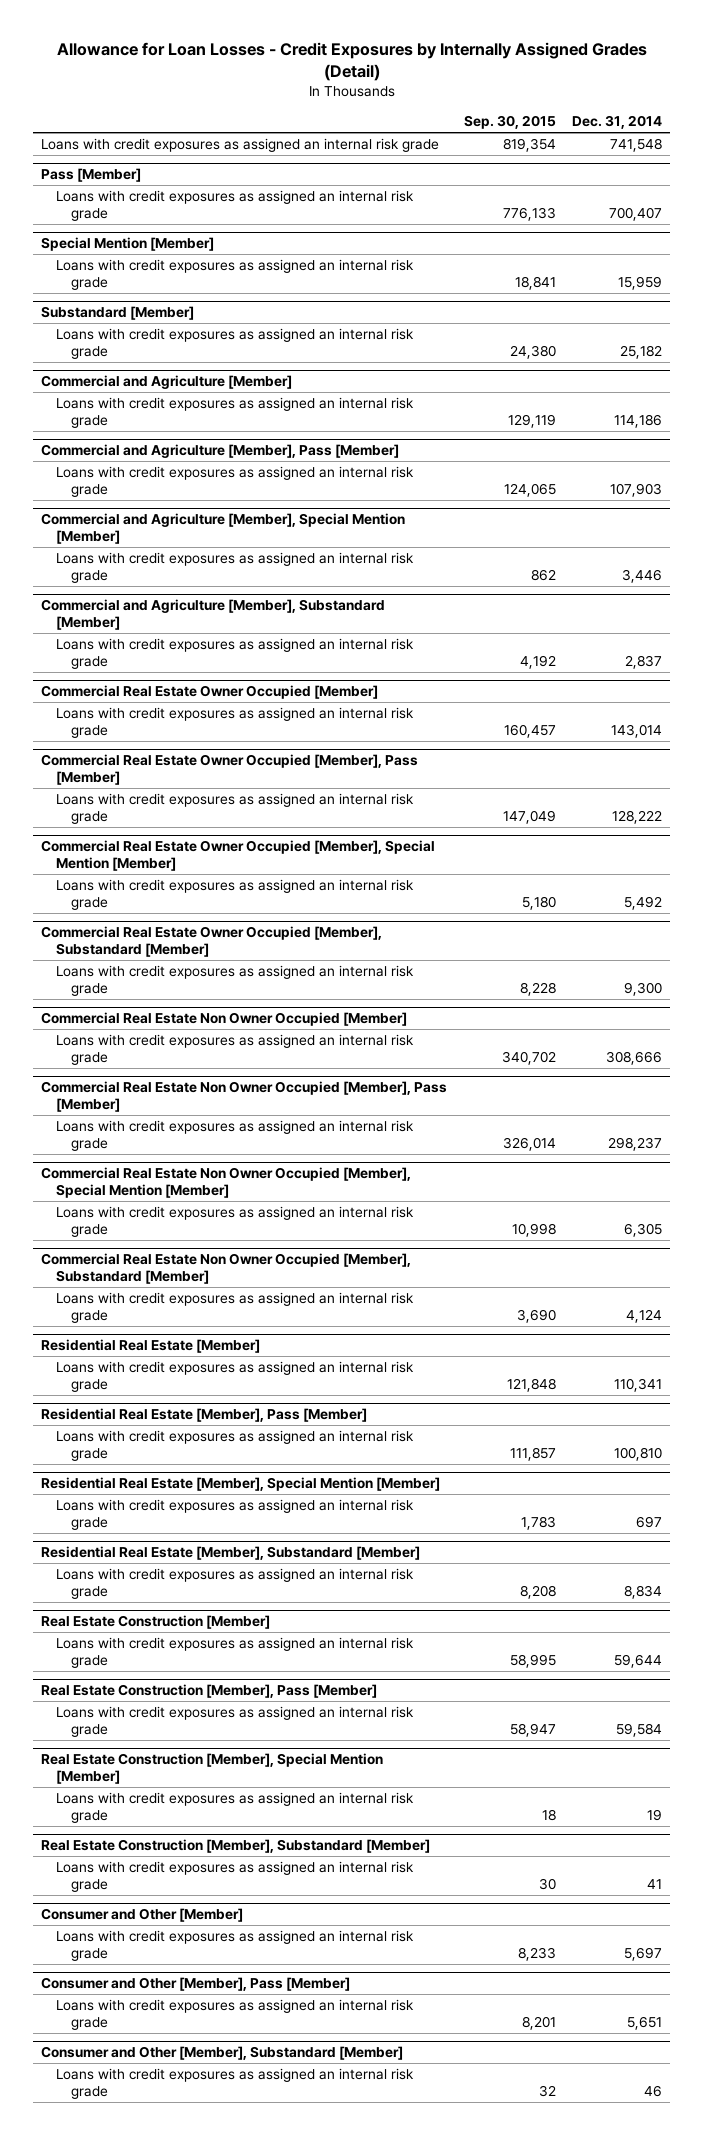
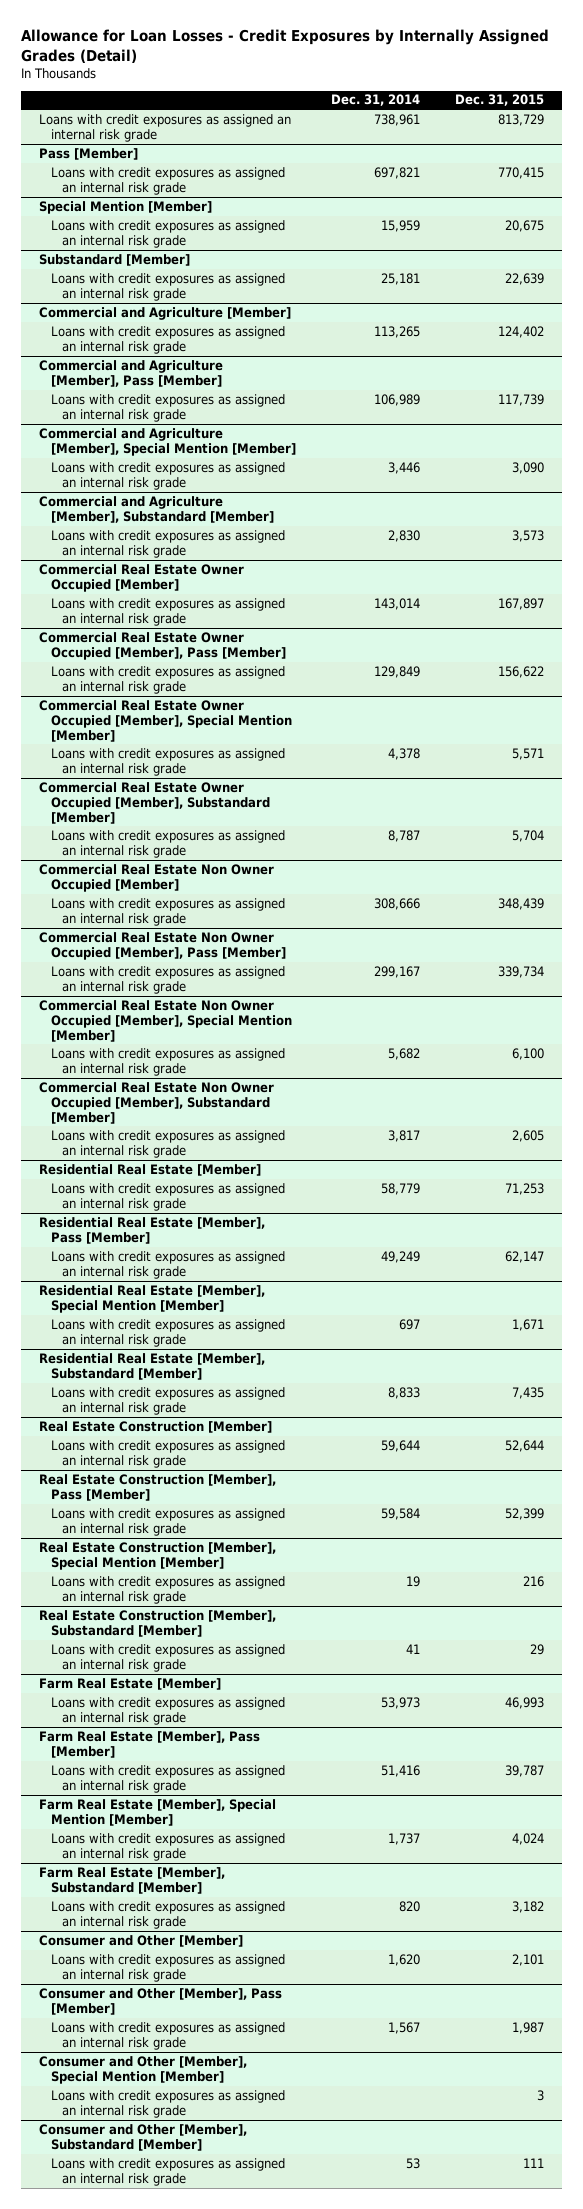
[463,115,556,130] Sep. 30, 2015 -> none
none -> [455,94,545,107] Dec. 31, 2015
[610,138,663,153] 741,548 -> [373,113,420,126] 738,961
[609,206,663,221] 700,407 -> [373,166,420,179] 697,821
[620,344,663,359] 25,182 -> [380,272,420,285] 25,181
[614,413,663,428] 114,186 -> [373,325,420,338] 113,265
[610,482,663,497] 107,903 -> [373,393,420,406] 106,989
[625,654,663,669] 2,837 -> [387,529,420,542] 2,830
[612,809,663,824] 128,222 -> [373,665,420,678] 129,849
[624,895,663,910] 5,492 -> [387,747,420,760] 4,378
[624,981,663,996] 9,300 -> [387,829,420,842] 8,787
[608,1136,663,1151] 298,237 -> [373,965,420,978] 299,167
[624,1222,663,1237] 6,305 -> [387,1047,420,1060] 5,682
[626,1308,663,1323] 4,124 -> [387,1129,420,1142] 3,817
[614,1377,663,1392] 110,341 -> [380,1182,420,1195] 58,779
[614,1446,663,1461] 100,810 -> [380,1250,420,1263] 49,249
[624,1584,663,1599] 8,834 -> [387,1386,420,1399] 8,833
none -> [39,1677,222,1690] Farm Real Estate [Member]
none -> [50,1696,285,1725] Loans with credit exposures as assigned an internal risk grade
none -> [39,1730,261,1758] Farm Real Estate [Member], Pass [Member]
none -> [50,1764,285,1793] Loans with credit exposures as assigned an internal risk grade
none -> [39,1798,277,1826] Farm Real Estate [Member], Special Mention [Member]
none -> [50,1832,285,1861] Loans with credit exposures as assigned an internal risk grade
none -> [39,1866,226,1894] Farm Real Estate [Member], Substandard [Member]
none -> [50,1900,285,1929] Loans with credit exposures as assigned an internal risk grade
[624,1946,663,1961] 5,697 -> [387,1953,420,1966] 1,620
[627,2015,663,2030] 5,651 -> [387,2021,420,2034] 1,567
none -> [39,2055,248,2084] Consumer and Other [Member], Special Mention [Member]
none -> [50,2089,285,2118] Loans with credit exposures as assigned an internal risk grade
[644,2084,663,2097] 46 -> [405,2157,420,2169] 53

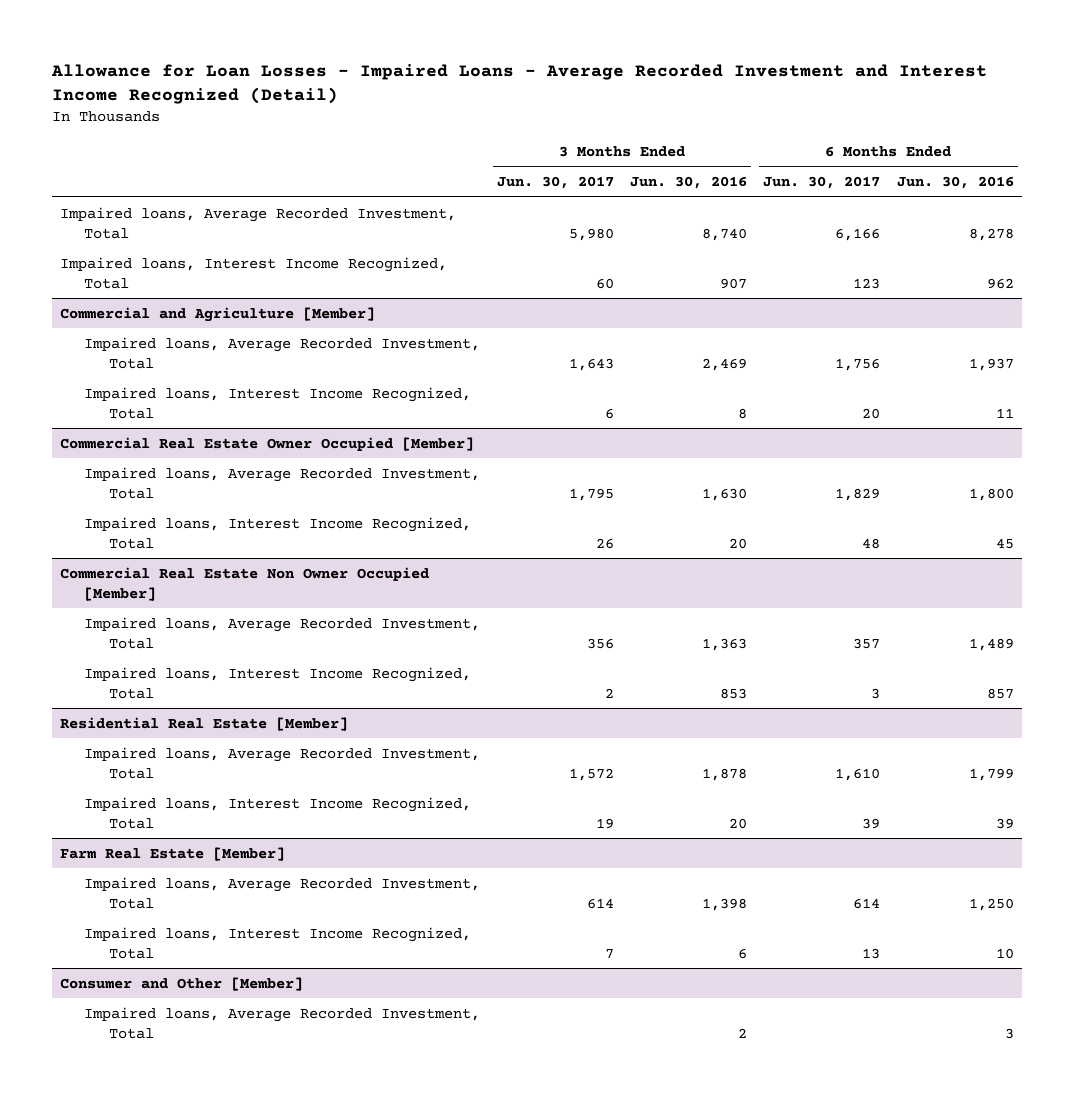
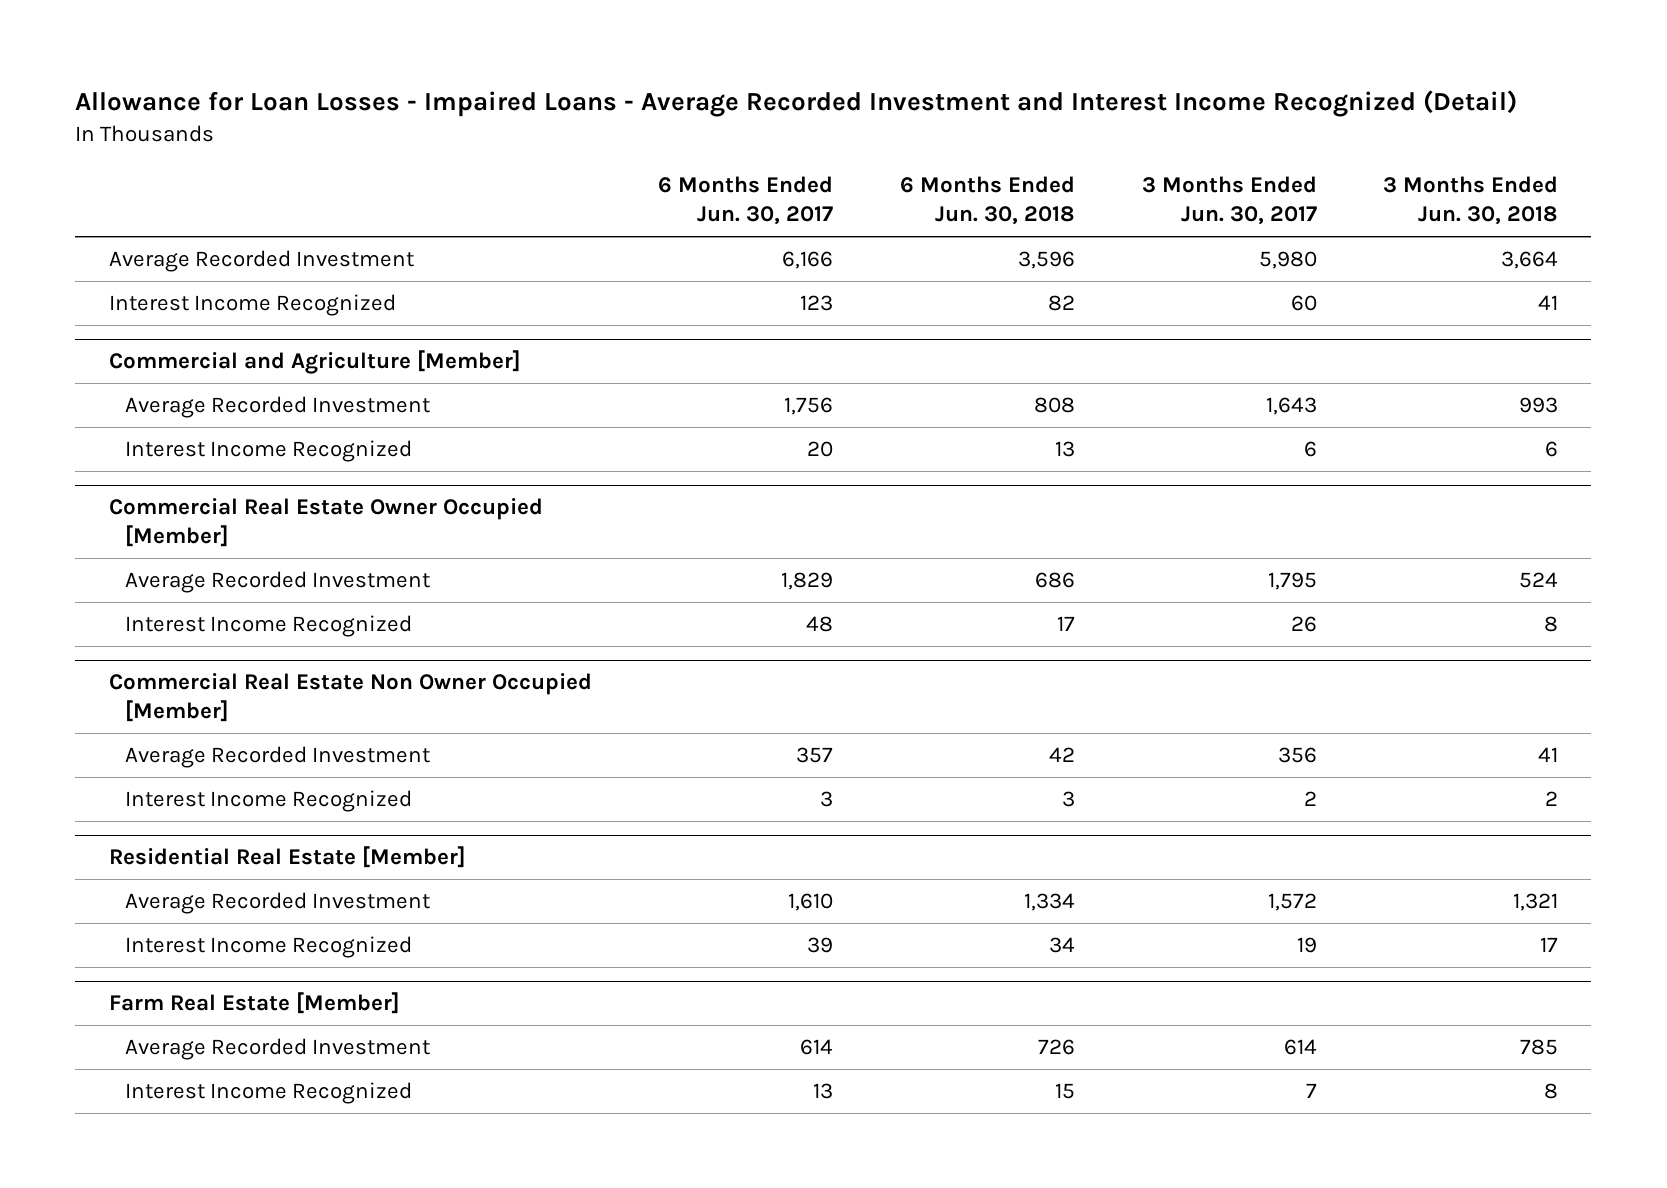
[629,176,747,190] Jun. 30, 2016 -> none
[896,176,1014,190] Jun. 30, 2016 -> none
none -> [899,176,1075,226] 6 Months Ended Jun. 30, 2018
none -> [1383,176,1559,226] 3 Months Ended Jun. 30, 2018
[59,206,456,239] Impaired loans, Average Recorded Investment, Total -> [108,249,414,272] Average Recorded Investment
[59,256,447,289] Impaired loans, Interest Income Recognized, Total -> [108,293,396,316] Interest Income Recognized
[84,336,481,369] Impaired loans, Average Recorded Investment, Total -> [125,395,431,418] Average Recorded Investment
[84,386,472,419] Impaired loans, Interest Income Recognized, Total -> [125,439,413,462] Interest Income Recognized
[84,466,481,499] Impaired loans, Average Recorded Investment, Total -> [125,570,431,593] Average Recorded Investment
[84,516,472,549] Impaired loans, Interest Income Recognized, Total -> [125,614,413,637] Interest Income Recognized
[84,616,481,649] Impaired loans, Average Recorded Investment, Total -> [125,745,431,768] Average Recorded Investment
[84,666,472,699] Impaired loans, Interest Income Recognized, Total -> [125,789,413,812] Interest Income Recognized
[84,746,481,779] Impaired loans, Average Recorded Investment, Total -> [125,891,431,914] Average Recorded Investment
[84,796,472,829] Impaired loans, Interest Income Recognized, Total -> [125,935,413,958] Interest Income Recognized
[59,976,303,991] Consumer and Other [Member] -> none
[84,1006,481,1039] Impaired loans, Average Recorded Investment, Total -> none
[84,876,481,909] Impaired loans, Average Recorded Investment, Total -> [125,1037,431,1060] Average Recorded Investment
[84,926,472,959] Impaired loans, Interest Income Recognized, Total -> [125,1081,413,1104] Interest Income Recognized

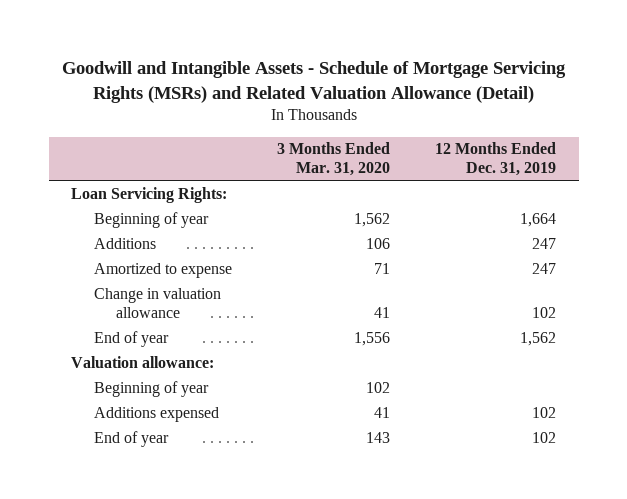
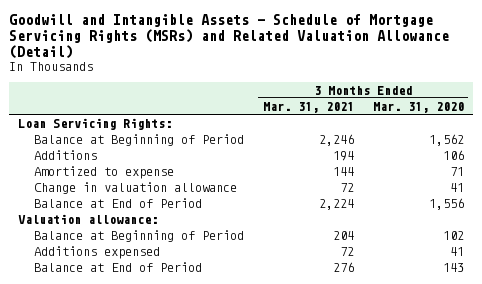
[434,142,556,177] 12 Months Ended Dec. 31, 2019 -> none
none -> [262,101,354,113] Mar. 31, 2021
[93,211,209,228] Beginning of year -> [33,133,244,146] Balance at Beginning of Period
[93,330,169,347] End of year -> [33,197,202,208] Balance at End of Period
[93,380,209,397] Beginning of year -> [33,229,244,242] Balance at Beginning of Period
[93,430,169,447] End of year -> [33,261,202,272] Balance at End of Period

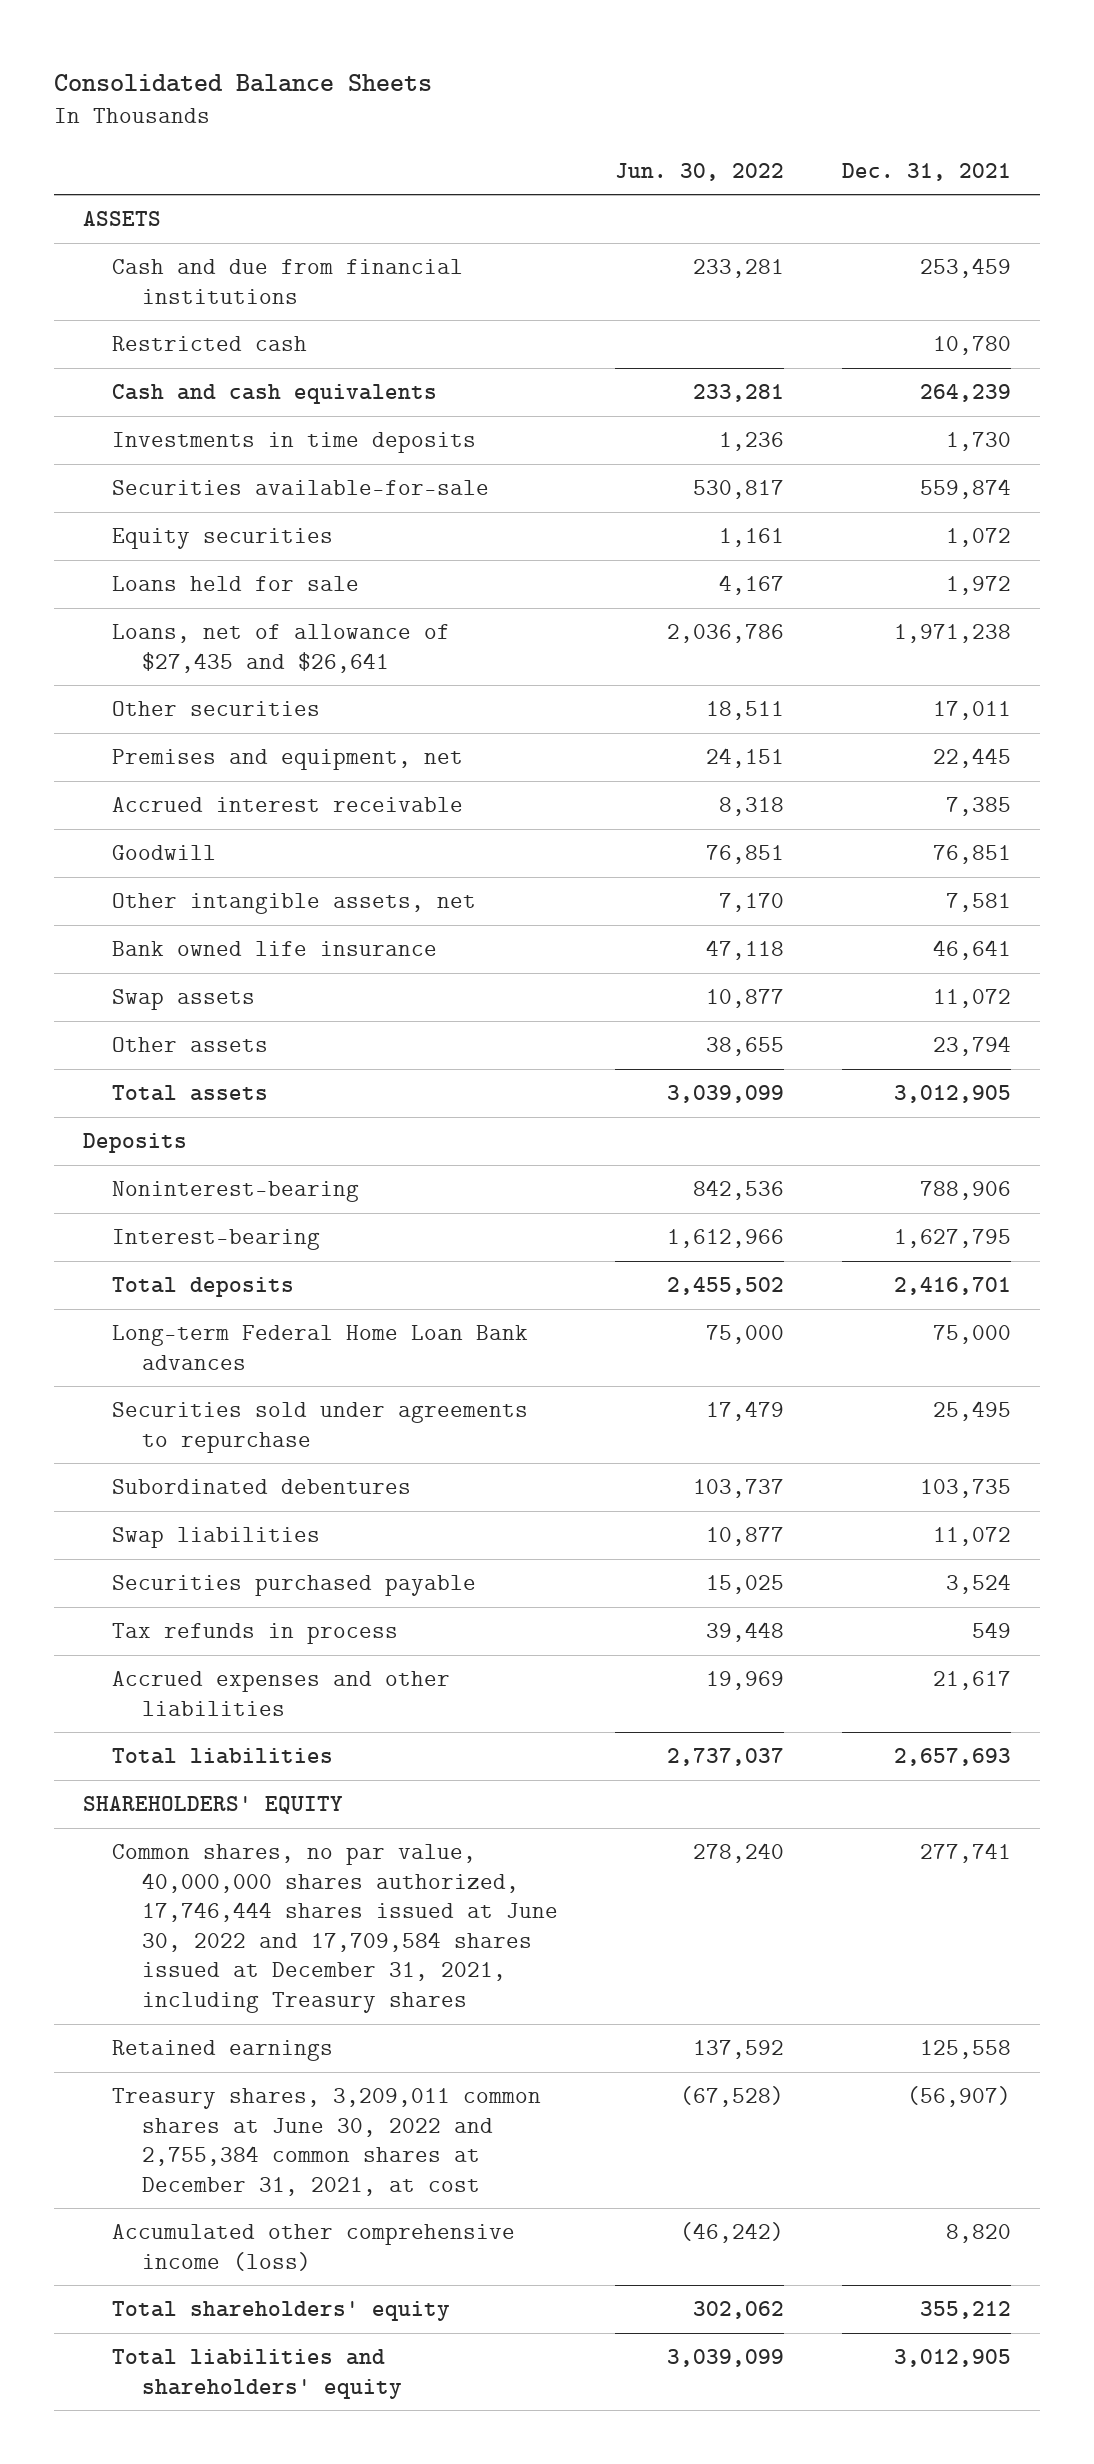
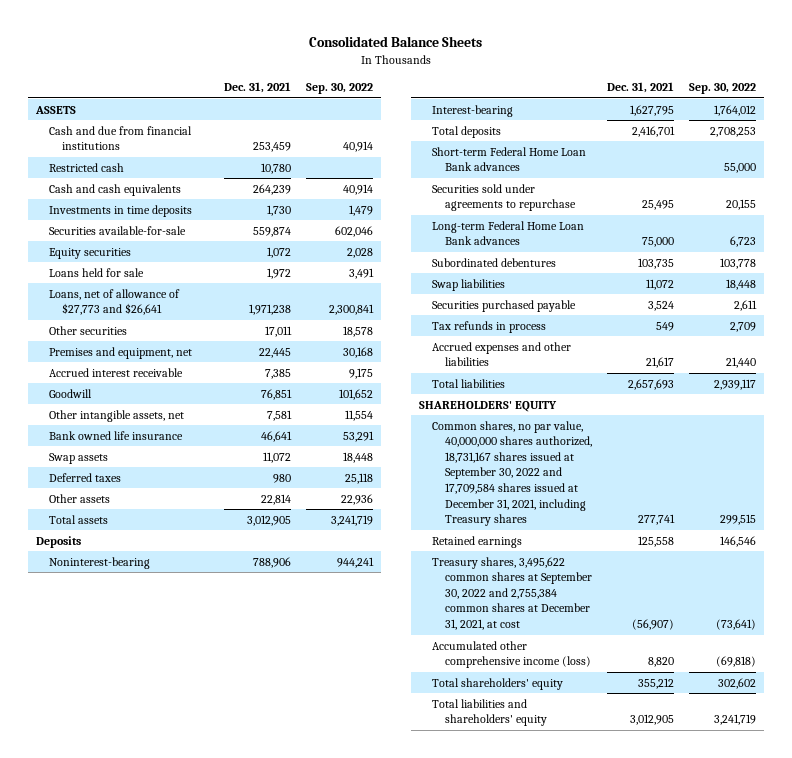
[615,162,785,181] Jun. 30, 2022 -> none
none -> [306,82,374,94] Sep. 30, 2022
[112,624,451,673] Loans, net of allowance of $27,435 and $26,641 -> [49,288,181,316] Loans, net of allowance of $27,773 and $26,641
none -> [49,472,122,482] Deferred taxes
[932,1036,1011,1057] 23,794 -> [261,493,292,505] 22,814
none -> [431,146,586,172] Short-term Federal Home Loan Bank advances
[112,1325,529,1370] Long-term Federal Home Loan Bank advances -> [431,220,584,246] Long-term Federal Home Loan Bank advances
[112,1844,558,2013] Common shares, no par value, 40,000,000 shares authorized, 17,746,444 shares issued at June 30, 2022 and 17,709,584 shares issued at December 31, 2021, including Treasury shares -> [431,420,593,527] Common shares, no par value, 40,000,000 shares authorized, 18,731,167 shares issued at September 30, 2022 and 17,709,584 shares issued at December 31, 2021, including Treasury shares
[112,2088,542,2196] Treasury shares, 3,209,011 common shares at June 30, 2022 and 2,755,384 common shares at December 31, 2021, at cost -> [431,556,593,631] Treasury shares, 3,495,622 common shares at September 30, 2022 and 2,755,384 common shares at December 31, 2021, at cost

